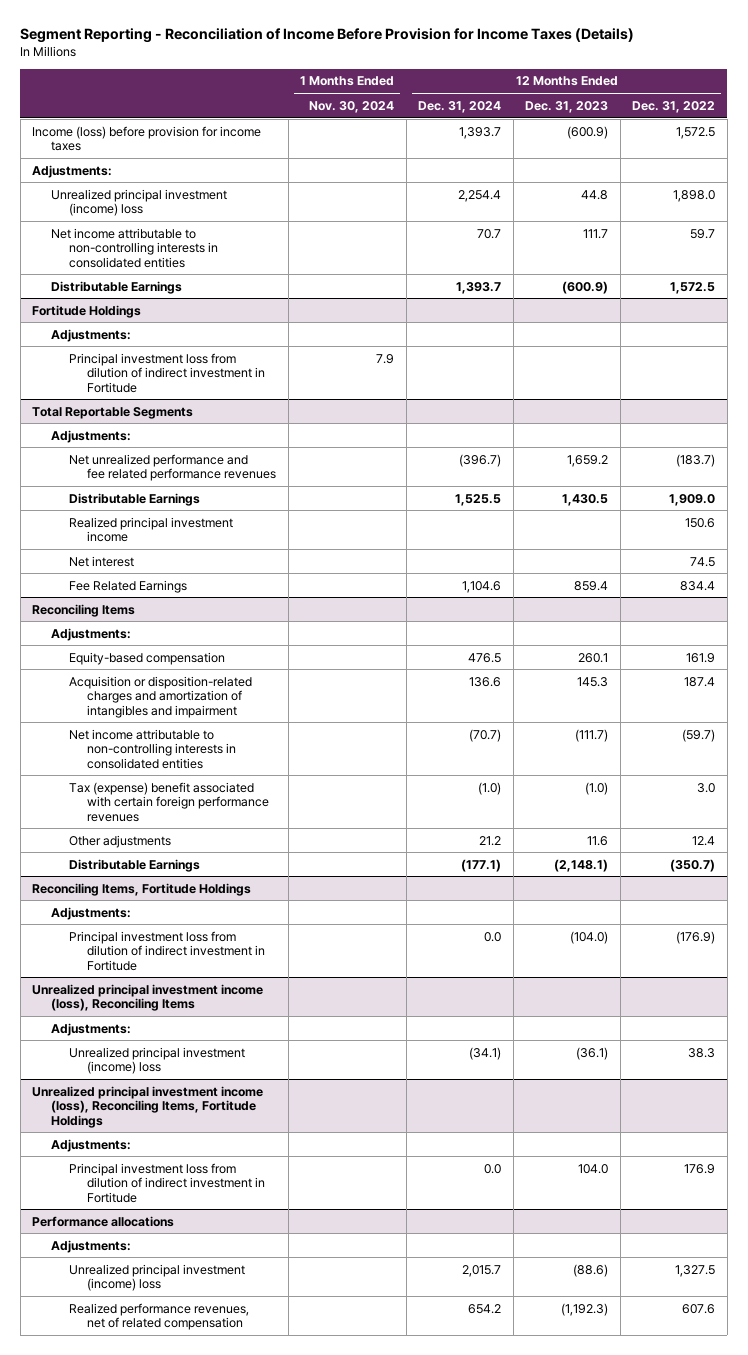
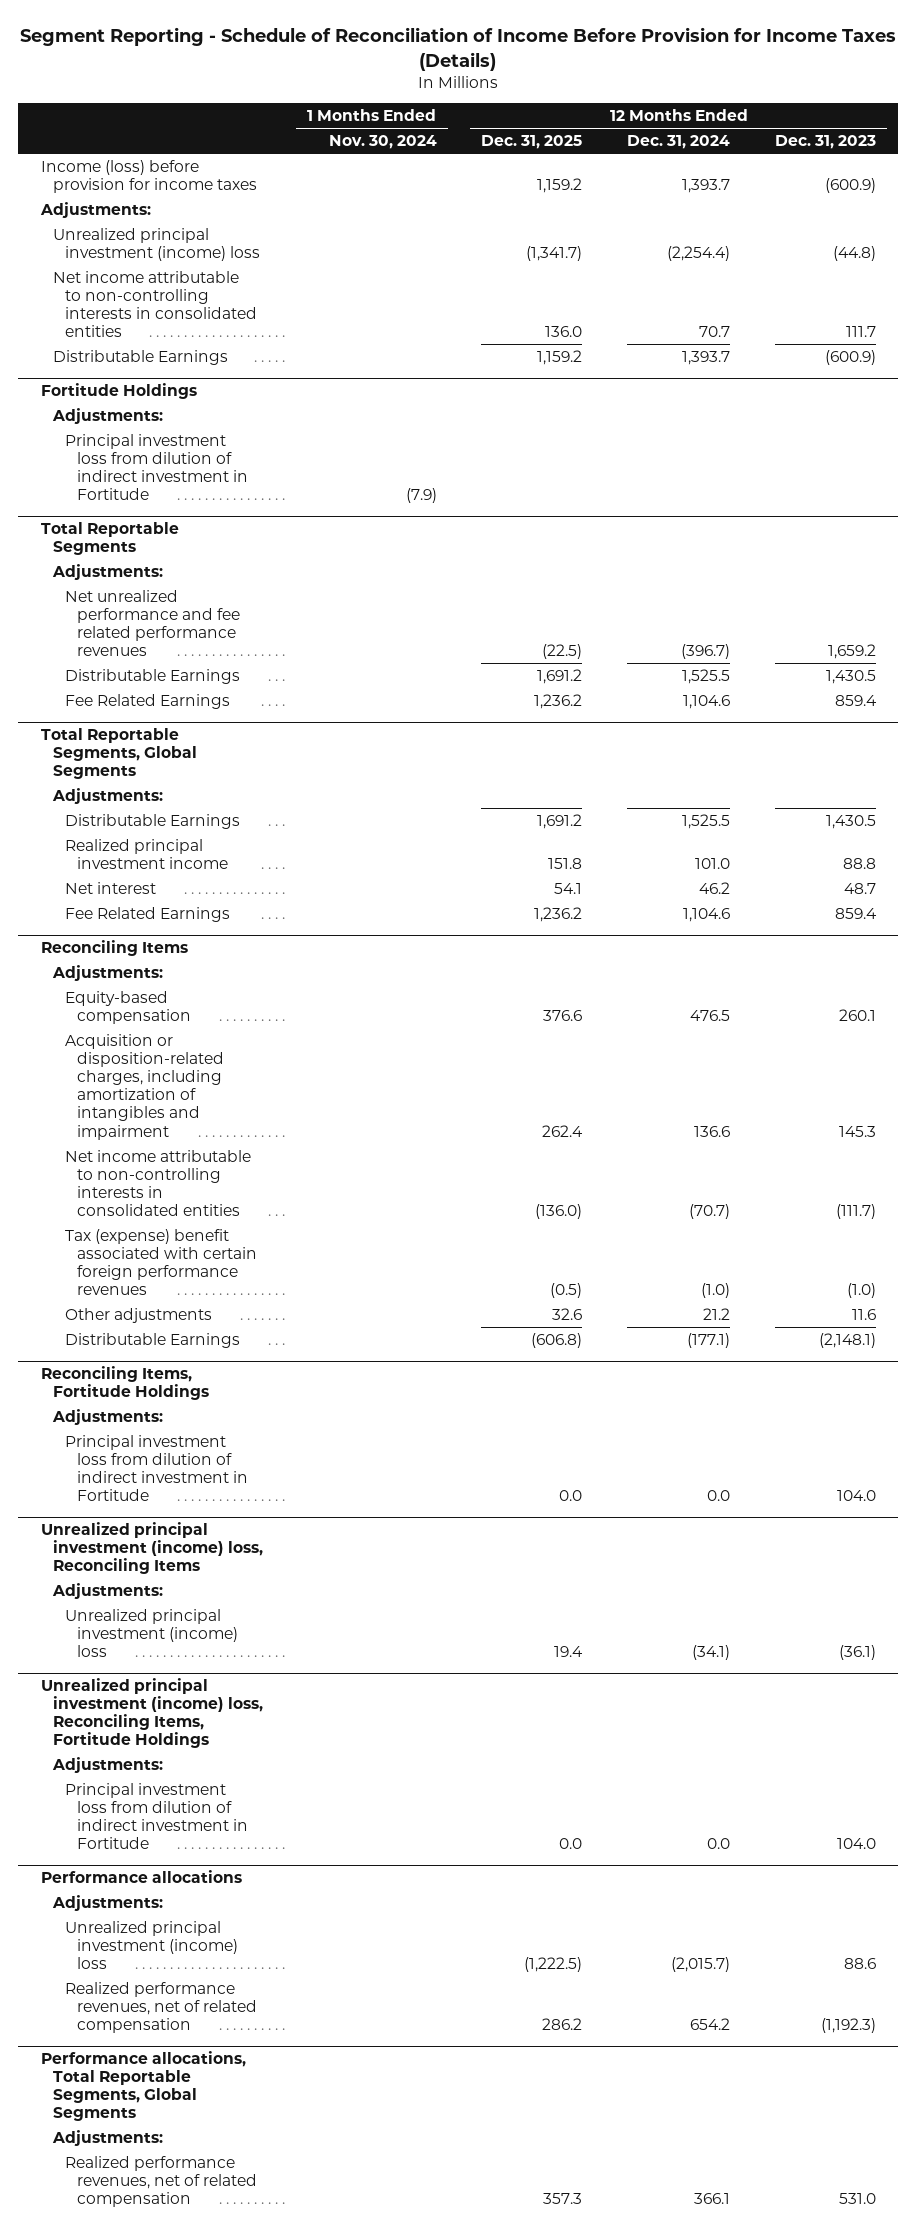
[20,28,635,44] Segment Reporting - Reconciliation of Income Before Provision for Income Taxes (Details) -> [20,27,897,71] Segment Reporting - Schedule of Reconciliation of Income Before Provision for Income Taxes (Details)
[632,100,716,113] Dec. 31, 2022 -> none
none -> [481,135,583,150] Dec. 31, 2025
[458,189,502,202] 2,254.4 -> [667,246,731,262] (2,254.4)
[581,189,609,200] 44.8 -> [832,246,876,262] (44.8)
[376,353,395,364] 7.9 -> [405,488,437,504] (7.9)
[68,516,233,543] Realized principal investment income -> none
[68,555,134,567] Net interest -> none
none -> [40,728,197,780] Total Reportable Segments, Global Segments
none -> [51,787,163,804] Adjustments:
none -> [65,813,241,829] Distributable Earnings
none -> [65,838,229,870] Realized principal investment income
none -> [65,881,157,894] Net interest
none -> [65,906,231,922] Fee Related Earnings
[68,675,252,718] Acquisition or disposition-related charges and amortization of intangibles and impairment -> [65,1033,225,1140] Acquisition or disposition-related charges, including amortization of intangibles and impairment
[570,930,609,944] (104.0) -> [836,1490,876,1502] 104.0
[32,983,264,1012] Unrealized principal investment income (loss), Reconciling Items -> [40,1522,263,1575] Unrealized principal investment (income) loss, Reconciling Items
[32,1085,264,1128] Unrealized principal investment income (loss), Reconciling Items, Fortitude Holdings -> [40,1678,263,1749] Unrealized principal investment (income) loss, Reconciling Items, Fortitude Holdings
[462,1264,502,1277] 2,015.7 -> [671,1957,731,1973] (2,015.7)
[573,1263,609,1277] (88.6) -> [843,1958,876,1970] 88.6
none -> [40,2051,246,2122] Performance allocations, Total Reportable Segments, Global Segments
none -> [51,2129,163,2146] Adjustments:
none -> [65,2155,258,2208] Realized performance revenues, net of related compensation

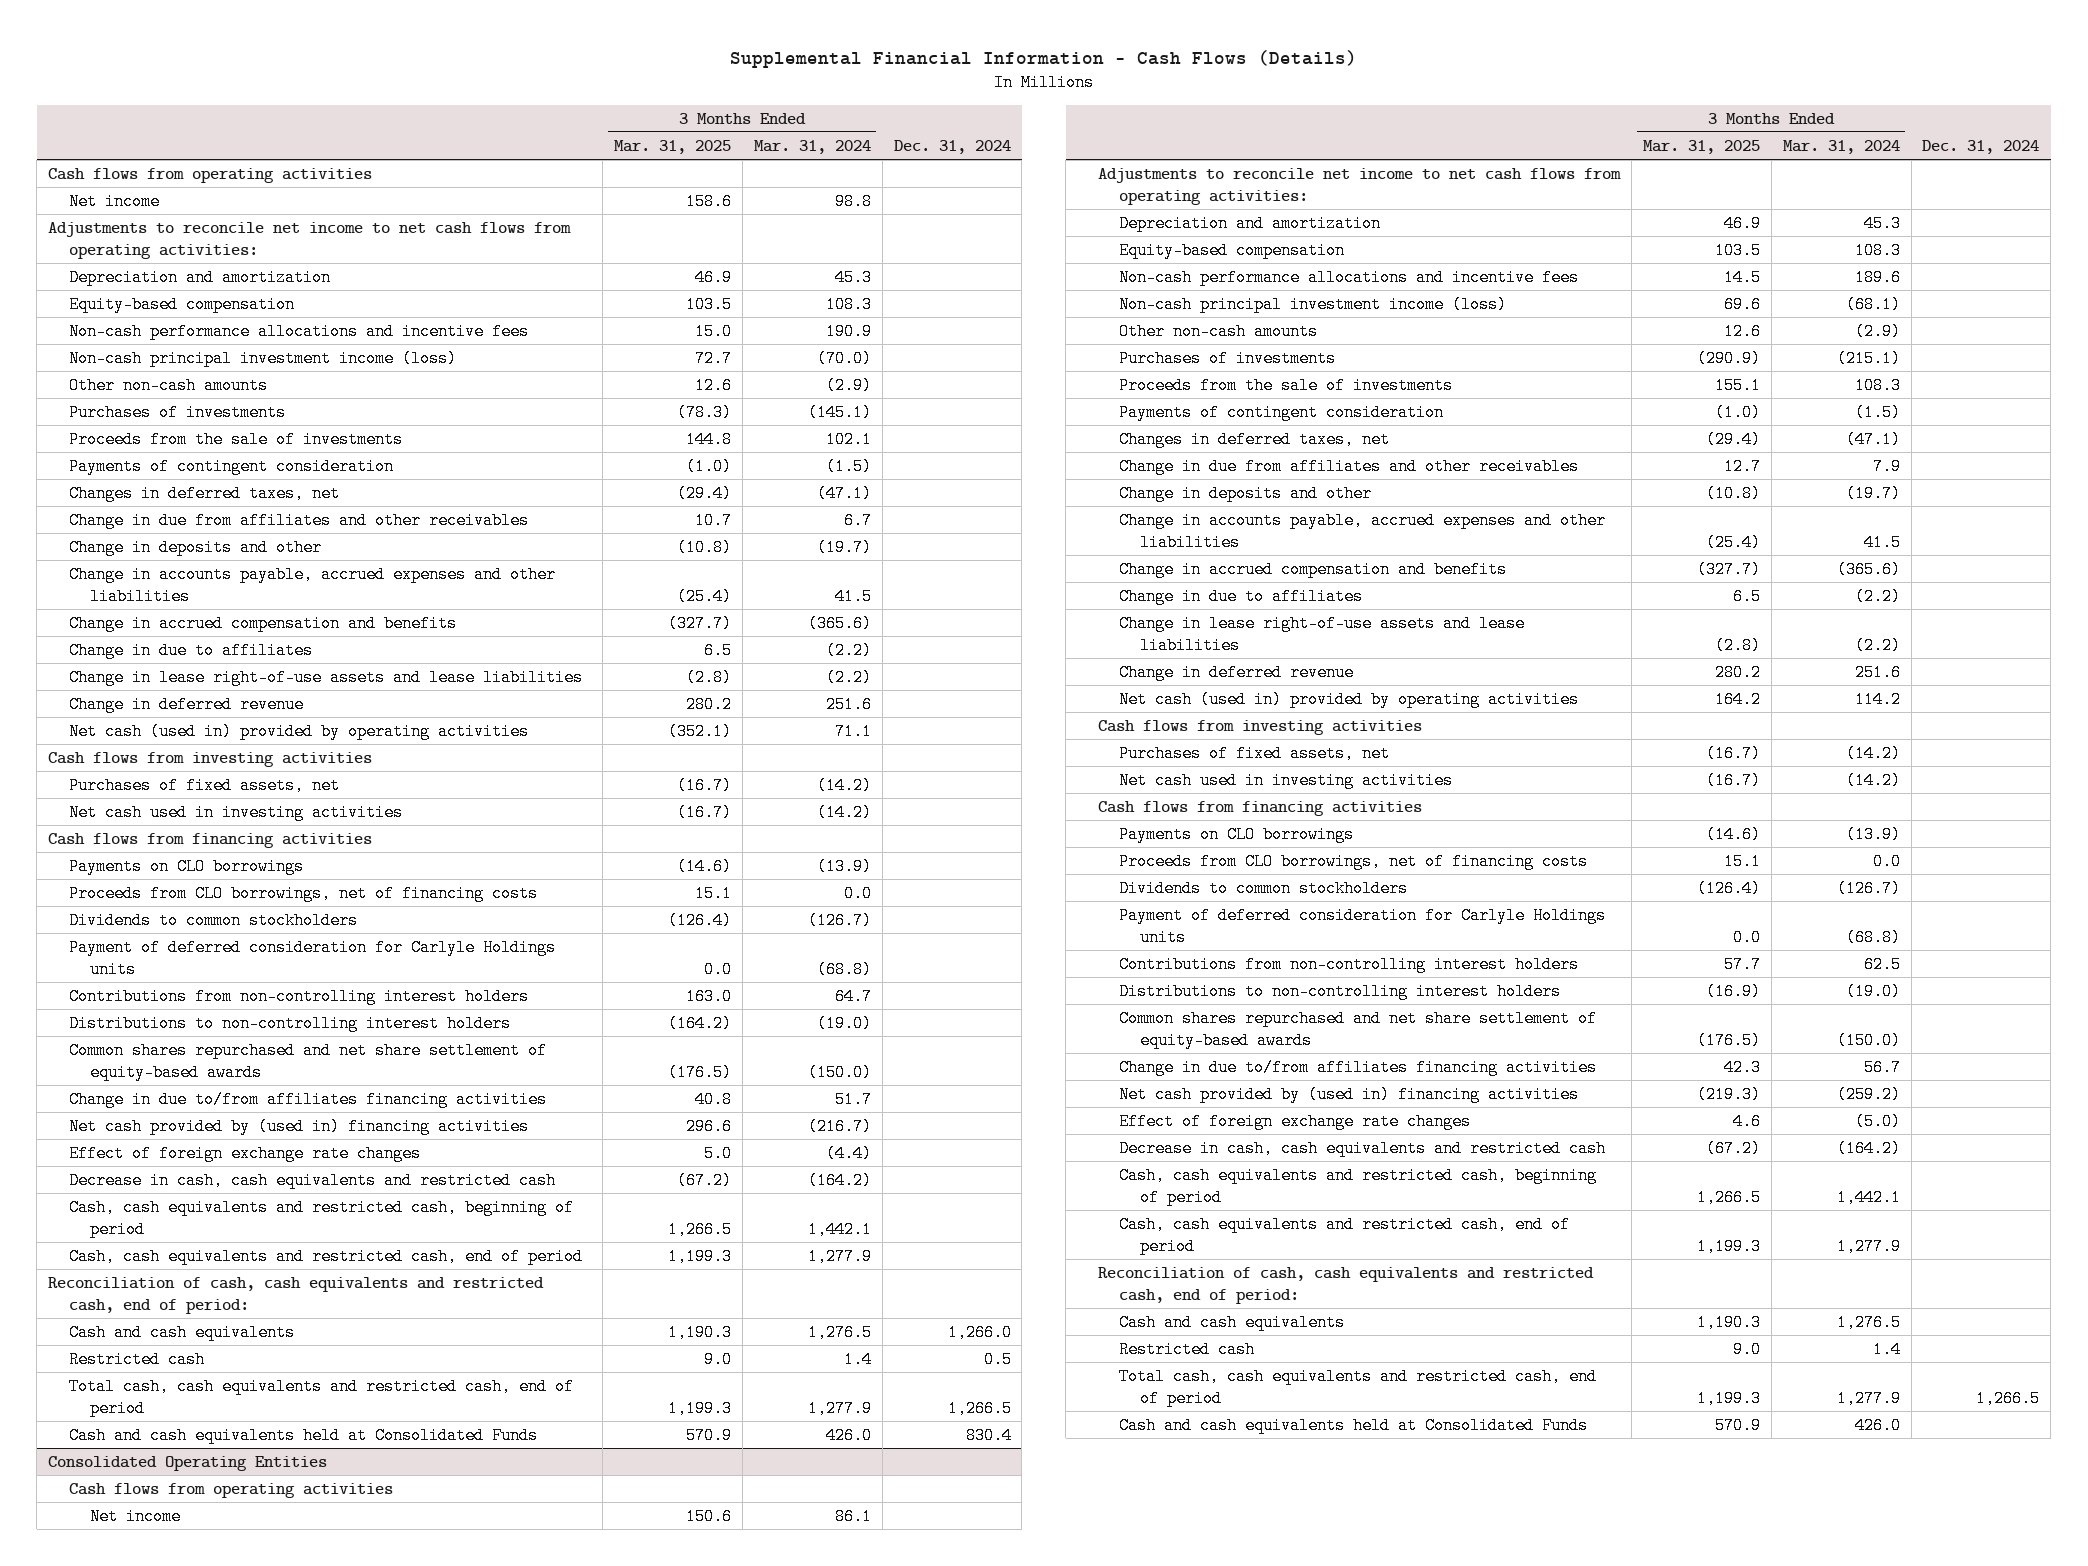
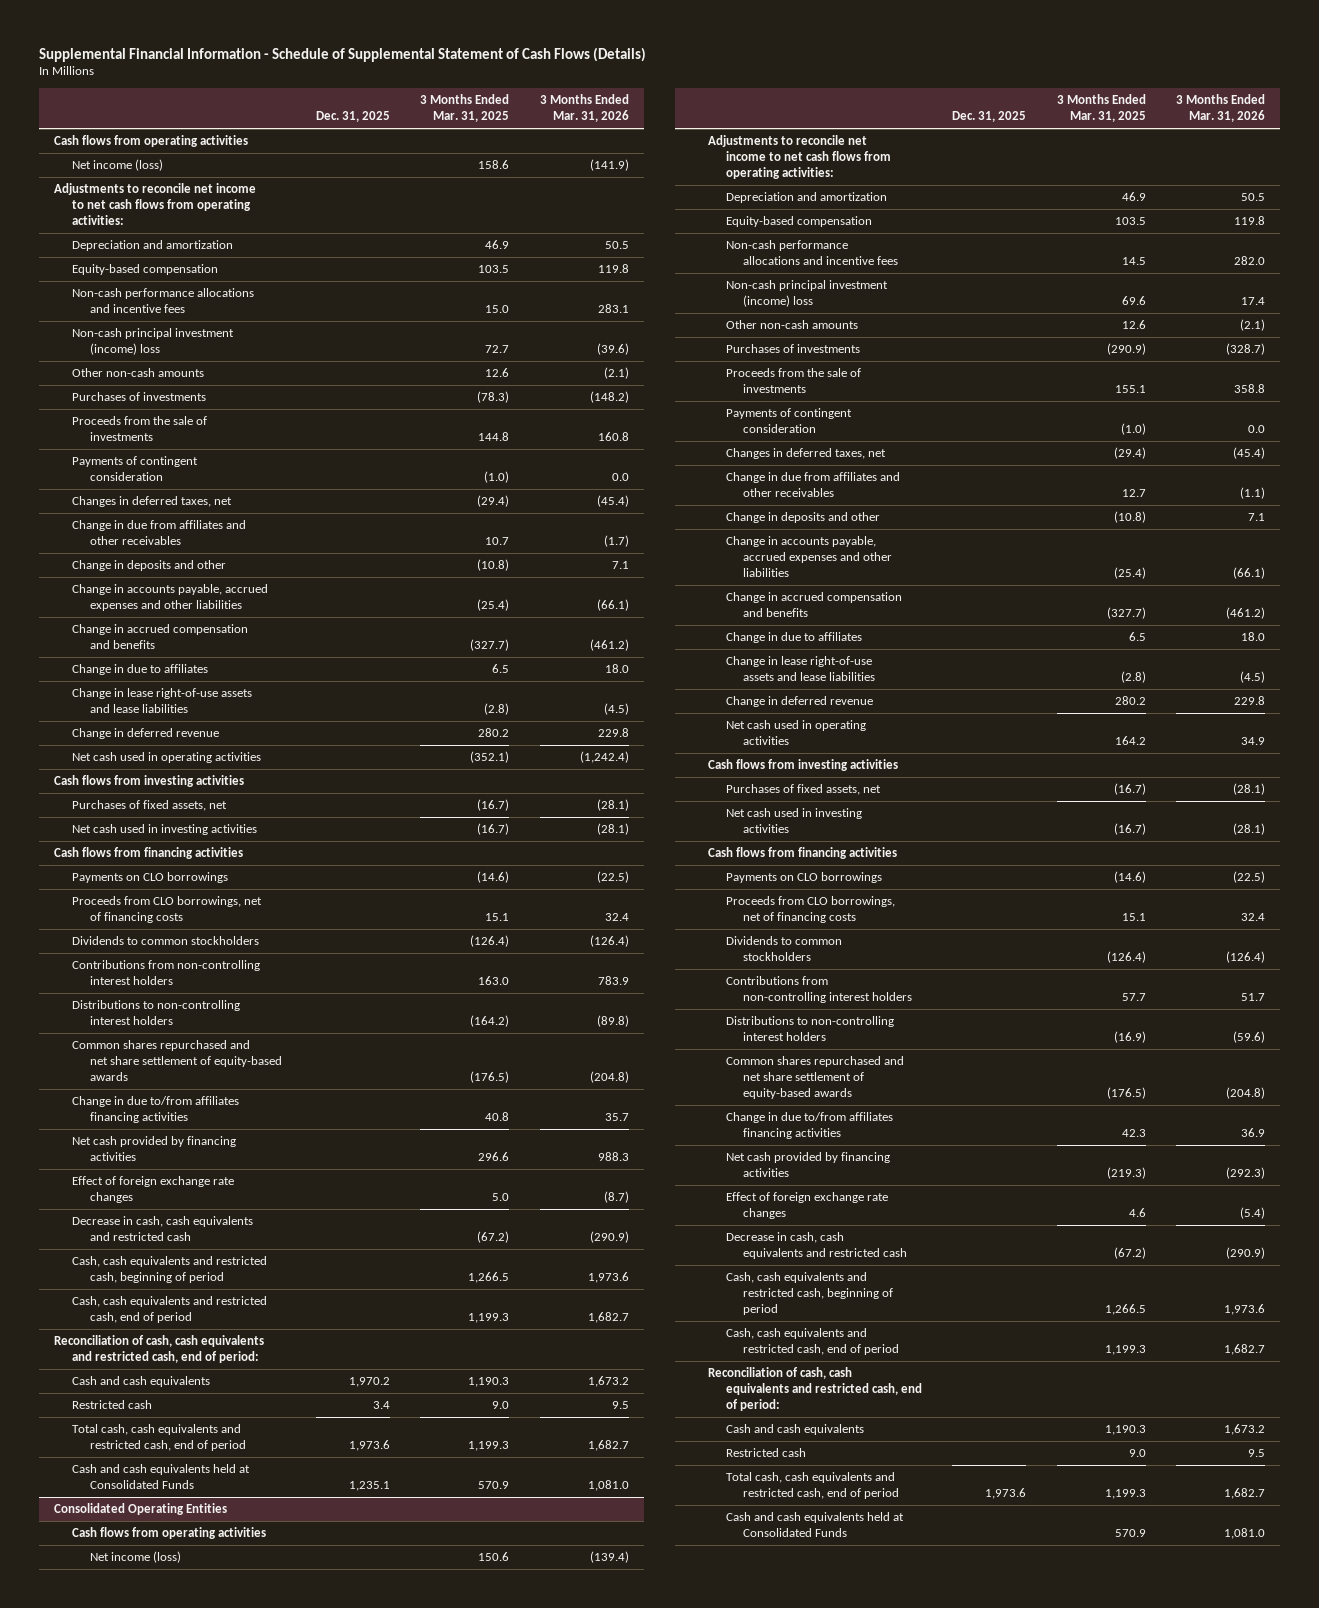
[729,49,1357,68] Supplemental Financial Information - Cash Flows (Details) -> [39,46,647,62] Supplemental Financial Information - Schedule of Supplemental Statement of Cash Flows (Details)
[753,139,871,154] Mar. 31, 2024 -> none
[893,139,1011,154] Dec. 31, 2024 -> none
none -> [316,111,391,123] Dec. 31, 2025
none -> [539,93,629,123] 3 Months Ended Mar. 31, 2026
[68,192,160,210] Net income -> [72,159,164,172] Net income (loss)
[68,349,457,367] Non-cash principal investment income (loss) -> [72,328,235,356] Non-cash principal investment (income) loss
[68,722,529,740] Net cash (used in) provided by operating activities -> [72,752,262,764] Net cash used in operating activities
[68,938,556,978] Payment of deferred consideration for Carlyle Holdings units -> none
[68,1117,529,1135] Net cash provided by (used in) financing activities -> [72,1136,237,1162] Net cash provided by financing activities
[89,1507,181,1525] Net income -> [89,1551,181,1564] Net income (loss)
[1118,295,1507,313] Non-cash principal investment income (loss) -> [725,280,888,308] Non-cash principal investment (income) loss
[1118,690,1579,708] Net cash (used in) provided by operating activities -> [725,720,866,746] Net cash used in operating activities
[1118,906,1606,946] Payment of deferred consideration for Carlyle Holdings units -> none
[1118,1085,1579,1103] Net cash provided by (used in) financing activities -> [725,1152,890,1178] Net cash provided by financing activities

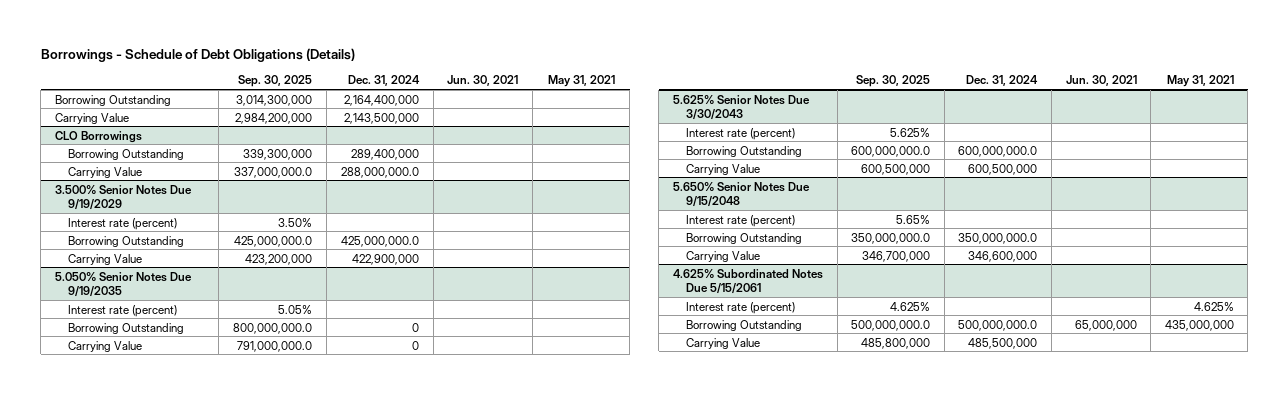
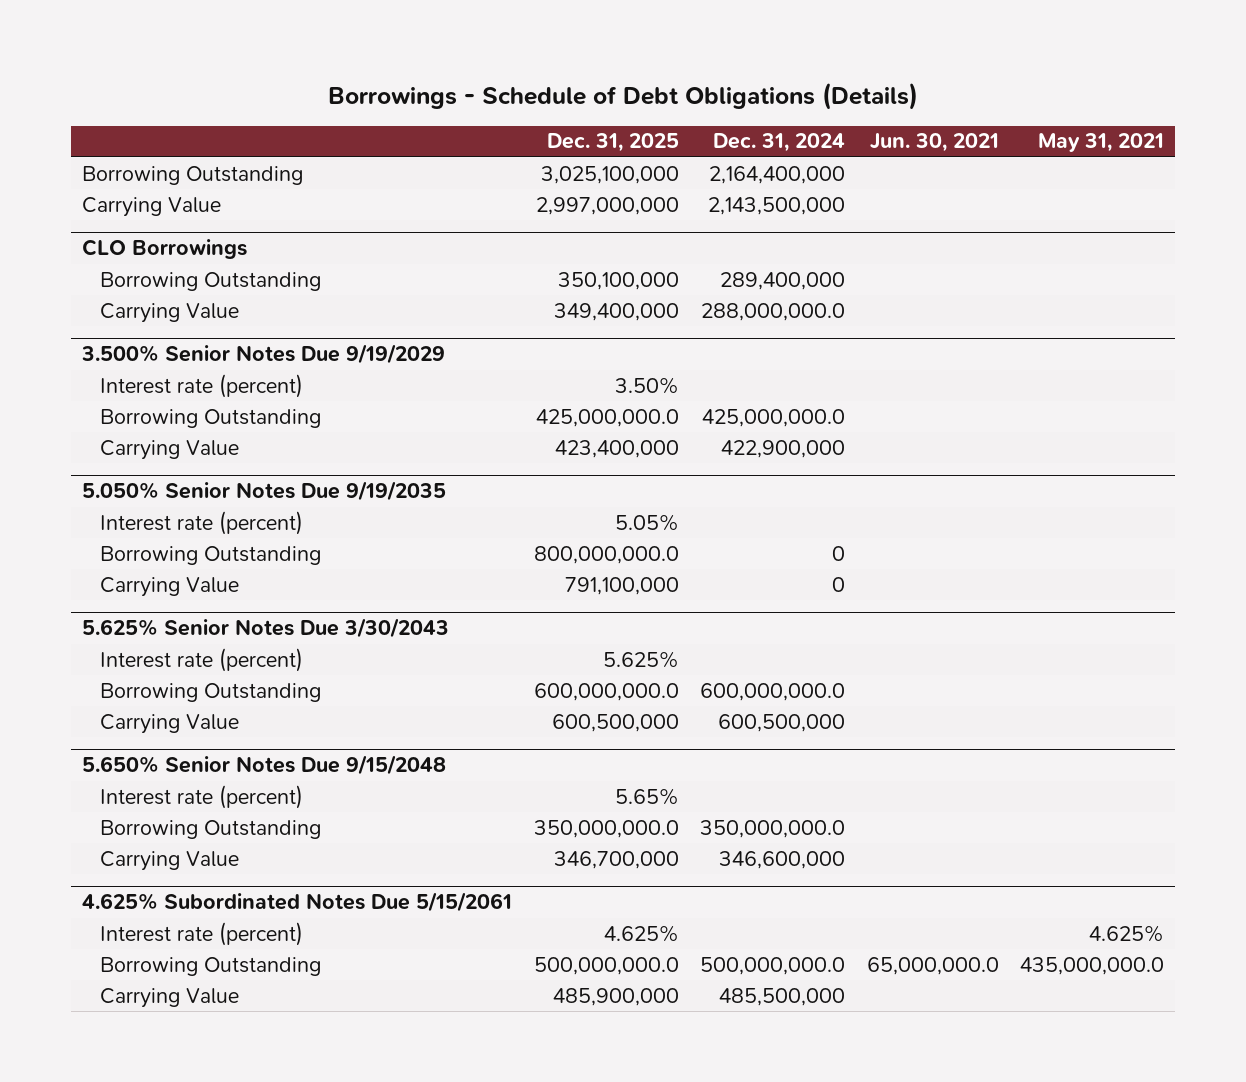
[237,75,312,88] Sep. 30, 2025 -> none
none -> [546,133,679,153] Dec. 31, 2025
[1074,319,1137,331] 65,000,000 -> [866,956,999,975] 65,000,000.0
[1164,319,1234,331] 435,000,000 -> [1020,956,1165,975] 435,000,000.0

